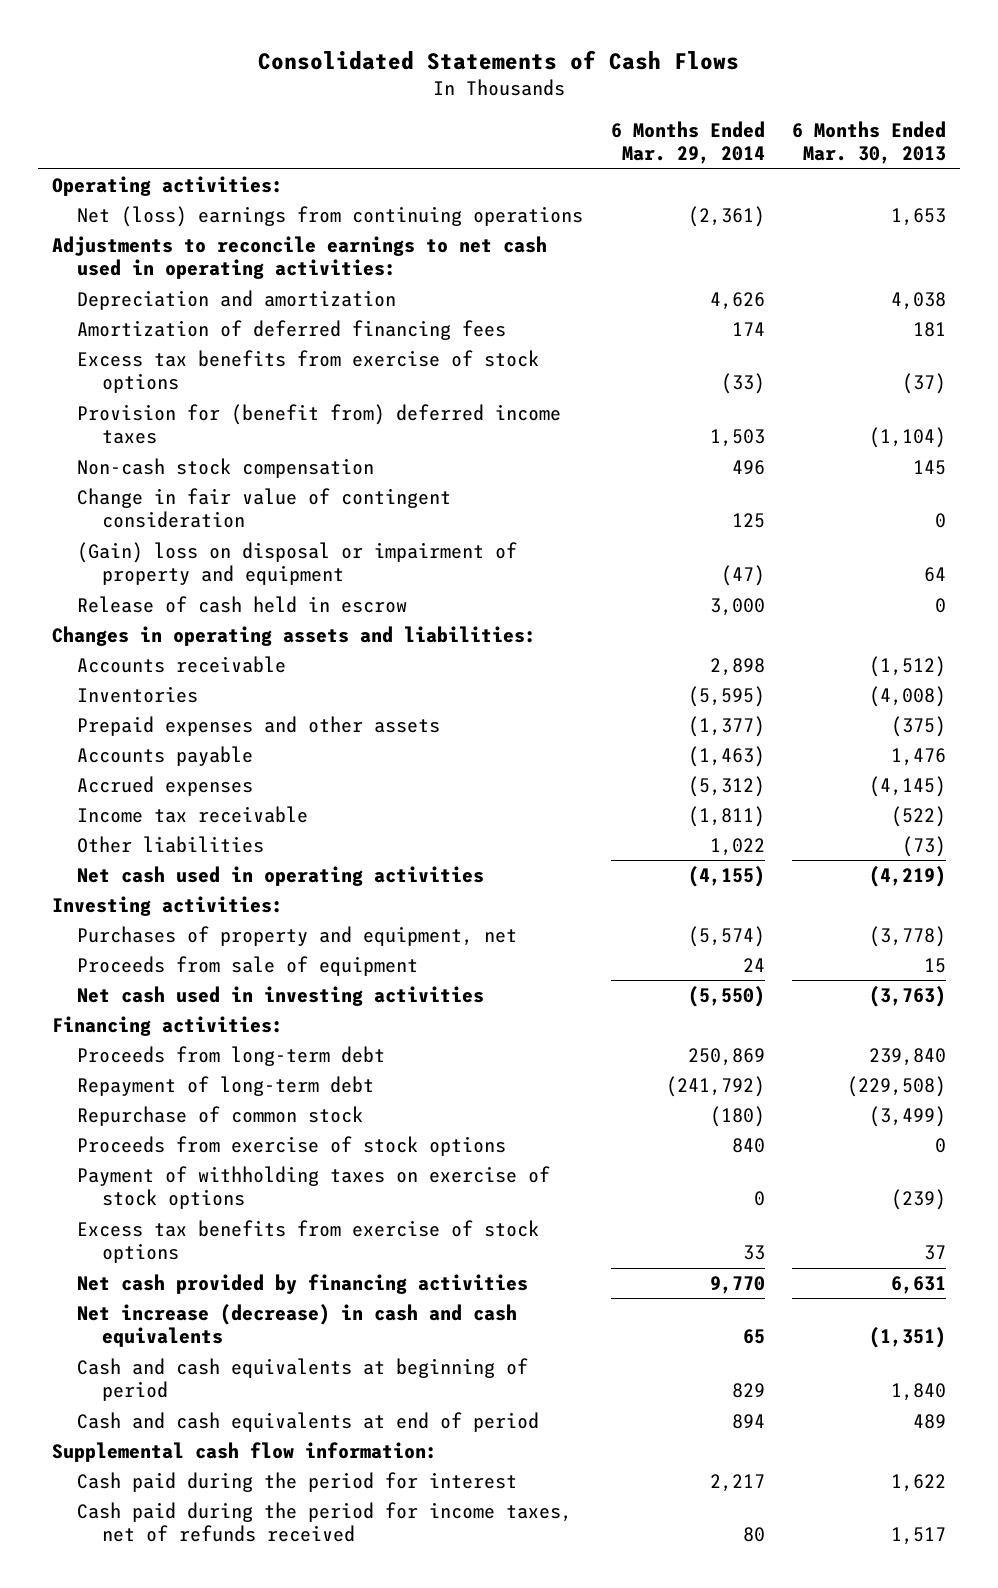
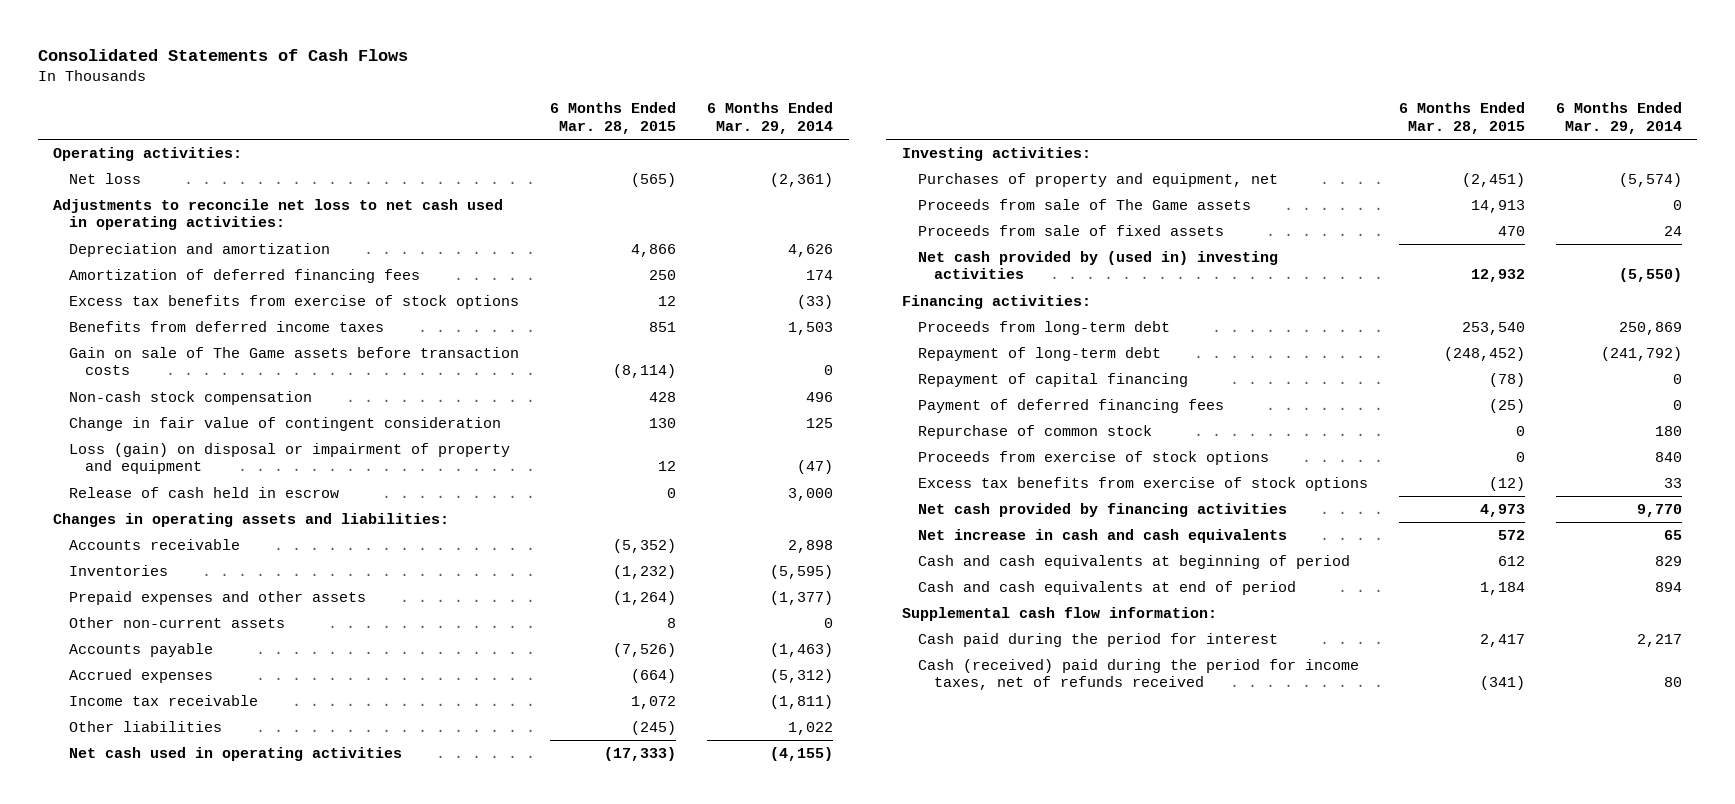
[792,120,947,165] 6 Months Ended Mar. 30, 2013 -> none
none -> [550,102,677,134] 6 Months Ended Mar. 28, 2015
[77,205,584,227] Net (loss) earnings from continuing operations -> [69,172,142,184] Net loss
[51,235,547,280] Adjustments to reconcile earnings to net cash used in operating activities: -> [53,198,504,231] Adjustments to reconcile net loss to net cash used in operating activities:
[77,403,562,445] Provision for (benefit from) deferred income taxes -> [69,320,385,332] Benefits from deferred income taxes
none -> [69,346,520,376] Gain on sale of The Game assets before transaction costs
[77,541,518,586] (Gain) loss on disposal or impairment of property and equipment -> [69,442,511,475] Loss (gain) on disposal or impairment of property and equipment
none -> [69,616,286,628] Other non-current assets
[77,955,419,976] Proceeds from sale of equipment -> [917,198,1251,210] Proceeds from sale of The Game assets
[742,957,765,972] 24 -> [1672,199,1682,210] 0
none -> [917,224,1224,236] Proceeds from sale of fixed assets
[77,985,485,1006] Net cash used in investing activities -> [917,250,1278,280] Net cash provided by (used in) investing activities
none -> [917,372,1188,387] Repayment of capital financing
none -> [917,398,1224,413] Payment of deferred financing fees
[709,1105,765,1127] (180) -> [1654,425,1682,436] 180
[77,1165,551,1210] Payment of withholding taxes on exercise of stock options -> none
[77,1303,518,1348] Net increase (decrease) in cash and cash equivalents -> [917,528,1287,543] Net increase in cash and cash equivalents
[77,1501,573,1543] Cash paid during the period for income taxes, net of refunds received -> [917,658,1359,691] Cash (received) paid during the period for income taxes, net of refunds received

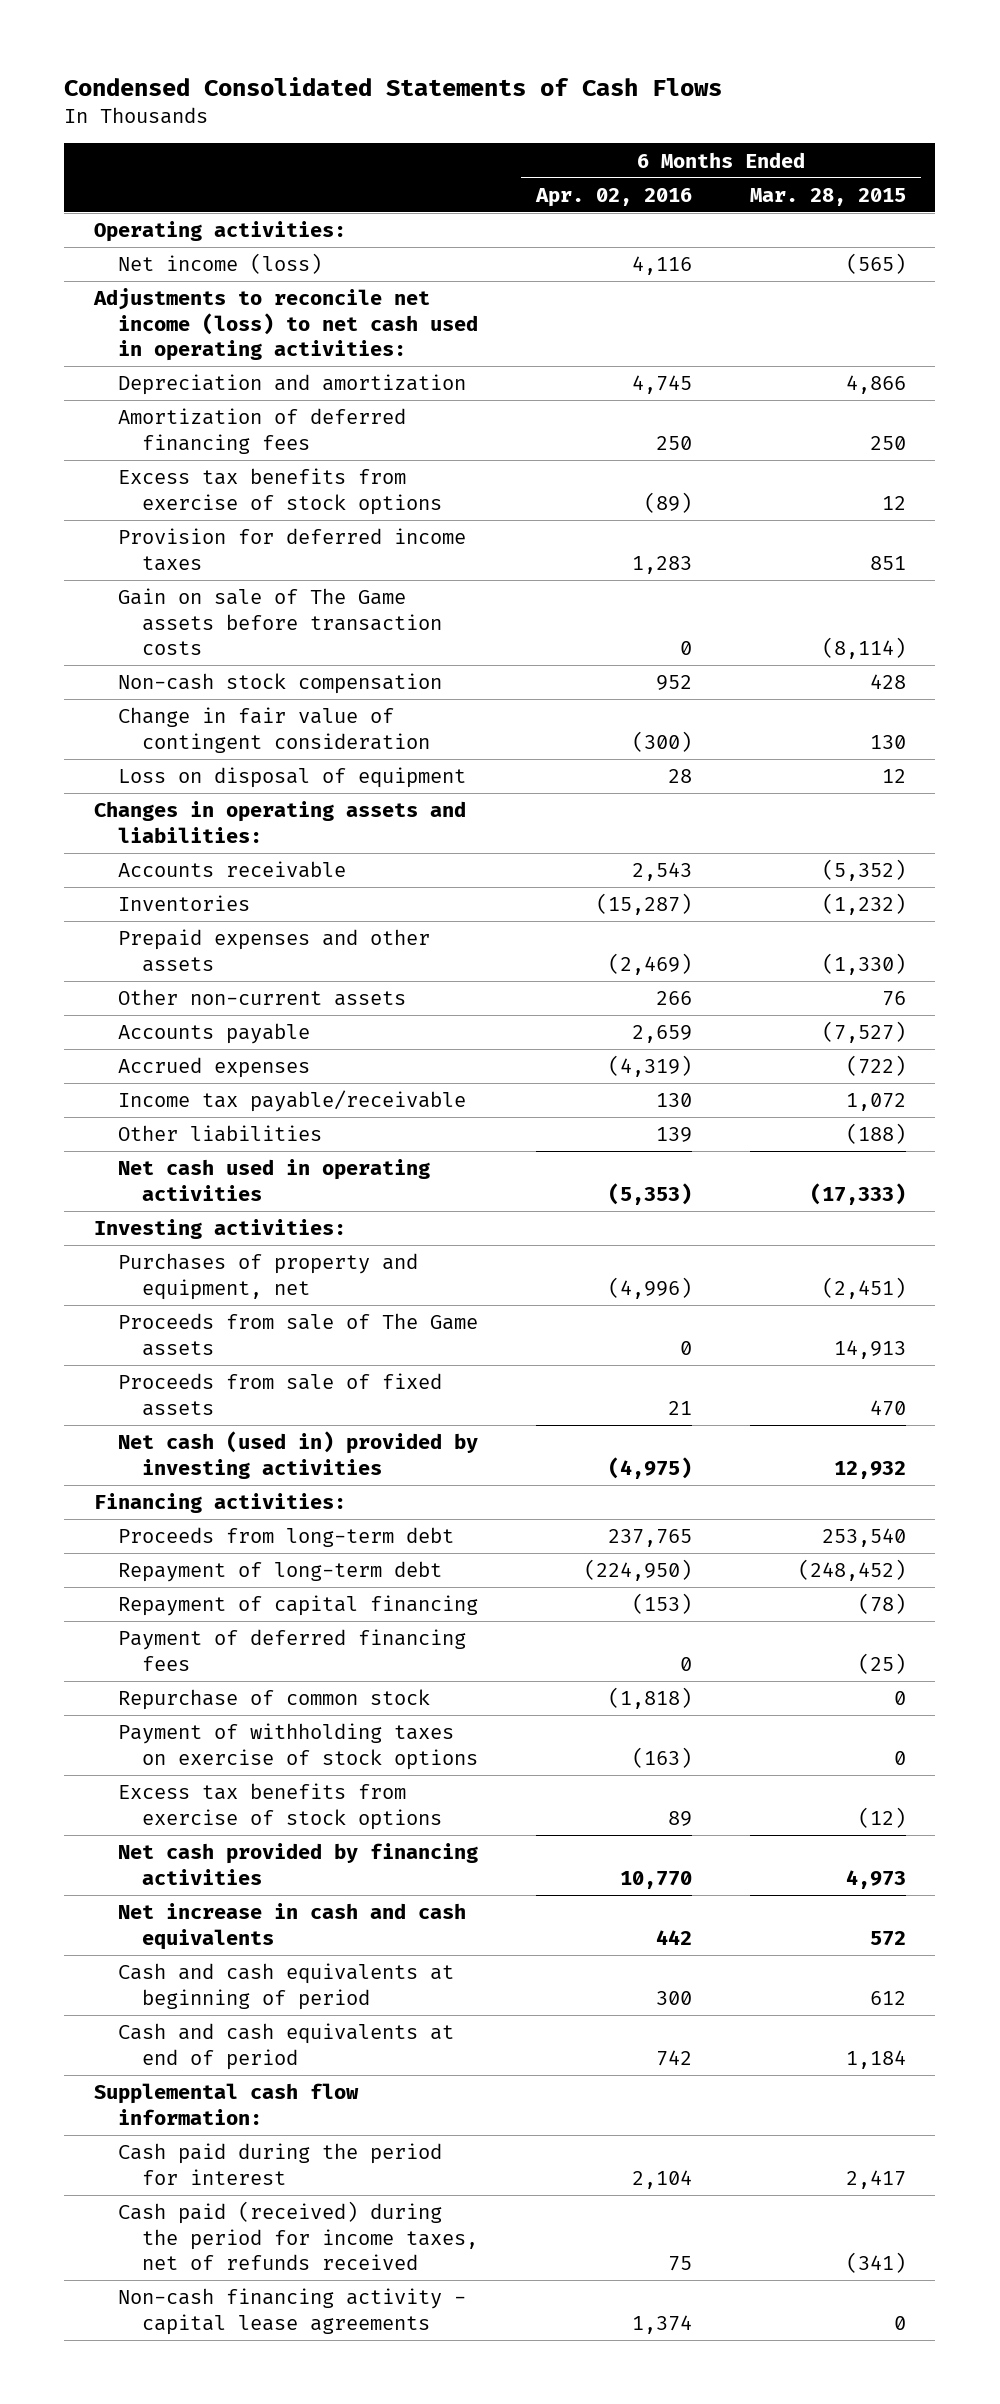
[37,48,408,61] Consolidated Statements of Cash Flows -> [64,76,723,96] Condensed Consolidated Statements of Cash Flows
[707,102,834,134] 6 Months Ended Mar. 29, 2014 -> none
none -> [535,187,693,207] Apr. 02, 2016
[69,172,142,184] Net loss -> [117,253,322,275] Net income (loss)
[53,198,504,231] Adjustments to reconcile net loss to net cash used in operating activities: -> [92,288,478,362] Adjustments to reconcile net income (loss) to net cash used in operating activities:
[69,320,385,332] Benefits from deferred income taxes -> [117,528,466,571] Provision for deferred income taxes
[69,486,340,498] Release of cash held in escrow -> none
[69,442,511,475] Loss (gain) on disposal or impairment of property and equipment -> [117,767,466,789] Loss on disposal of equipment
[613,590,677,605] (1,264) -> [822,952,907,975] (1,330)
[667,617,677,628] 8 -> [882,991,907,1007] 76
[613,642,677,657] (7,526) -> [822,1021,907,1044] (7,527)
[631,668,677,683] (664) -> [846,1055,907,1077] (722)
[69,694,259,706] Income tax receivable -> [117,1090,466,1113] Income tax payable/receivable
[631,720,677,735] (245) -> [846,1123,907,1145] (188)
[917,250,1278,280] Net cash provided by (used in) investing activities -> [117,1431,478,1479] Net cash (used in) provided by investing activities
[917,450,1269,465] Proceeds from exercise of stock options -> none
none -> [117,1723,478,1770] Payment of withholding taxes on exercise of stock options
[917,658,1359,691] Cash (received) paid during the period for income taxes, net of refunds received -> [117,2201,478,2271] Cash paid (received) during the period for income taxes, net of refunds received
none -> [117,2288,466,2335] Non-cash financing activity - capital lease agreements

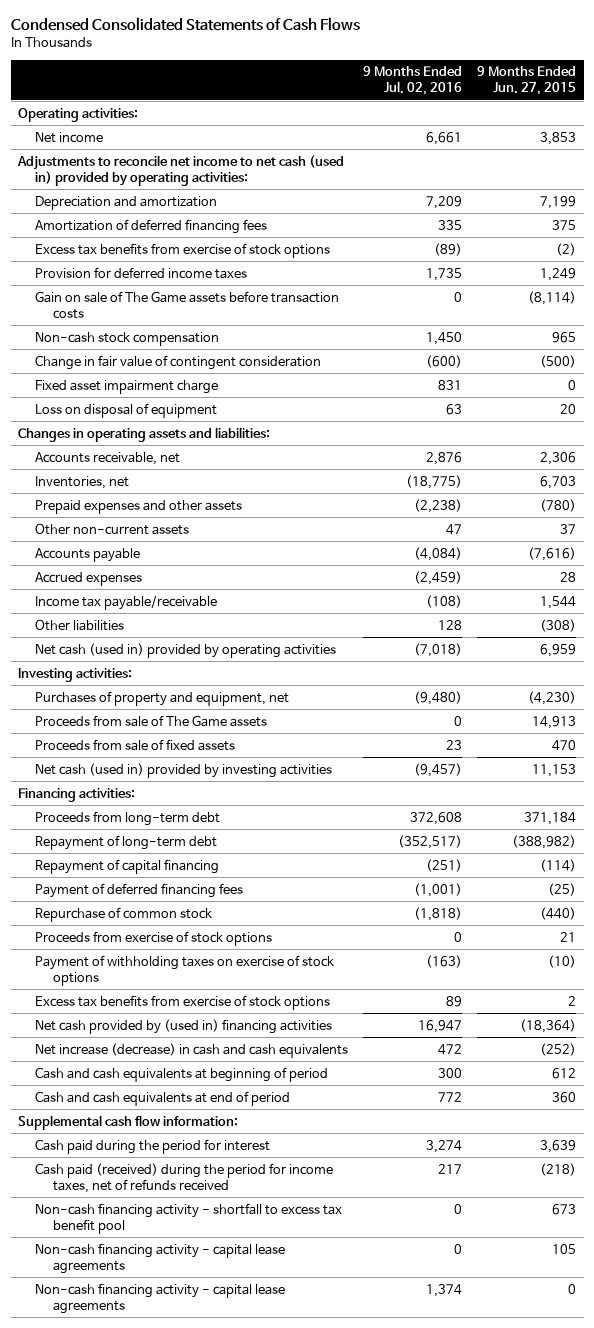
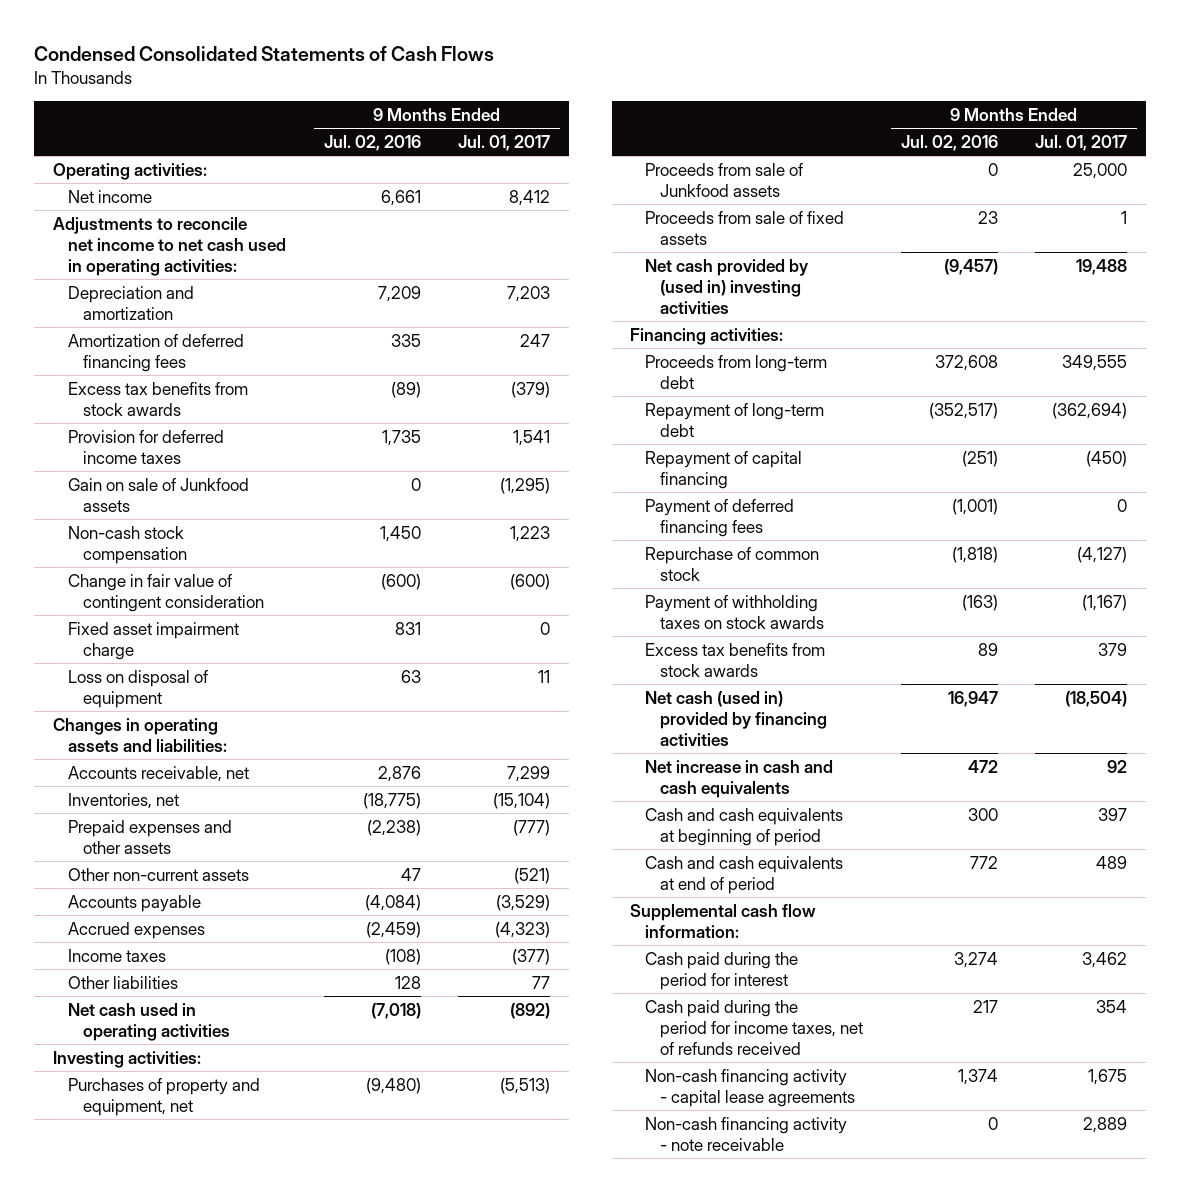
[477,66,577,96] 9 Months Ended Jun. 27, 2015 -> none
none -> [458,134,551,151] Jul. 01, 2017
[17,154,345,186] Adjustments to reconcile net income to net cash (used in) provided by operating activities: -> [53,216,287,276] Adjustments to reconcile net income to net cash used in operating activities:
[35,242,331,258] Excess tax benefits from exercise of stock options -> [68,381,249,416] Excess tax benefits from stock awards
[35,290,340,319] Gain on sale of The Game assets before transaction costs -> [68,477,250,512] Gain on sale of Junkfood assets
[35,594,218,610] Income tax payable/receivable -> [68,948,167,962] Income taxes
[35,642,337,658] Net cash (used in) provided by operating activities -> [68,1002,231,1041] Net cash used in operating activities
[35,714,268,727] Proceeds from sale of The Game assets -> [645,162,804,197] Proceeds from sale of Junkfood assets
[35,762,333,778] Net cash (used in) provided by investing activities -> [645,258,810,314] Net cash provided by (used in) investing activities
[35,930,273,946] Proceeds from exercise of stock options -> none
[35,954,335,986] Payment of withholding taxes on exercise of stock options -> [645,594,825,629] Payment of withholding taxes on stock awards
[35,994,331,1010] Excess tax benefits from exercise of stock options -> [645,642,826,677] Excess tax benefits from stock awards
[35,1018,333,1034] Net cash provided by (used in) financing activities -> [645,690,828,746] Net cash (used in) provided by financing activities
[35,1042,349,1058] Net increase (decrease) in cash and cash equivalents -> [645,759,834,798] Net increase in cash and cash equivalents
[35,1202,343,1234] Non-cash financing activity - shortfall to excess tax benefit pool -> none
[35,1242,286,1274] Non-cash financing activity - capital lease agreements -> none
[35,1162,334,1193] Cash paid (received) during the period for income taxes, net of refunds received -> [645,999,864,1055] Cash paid during the period for income taxes, net of refunds received
none -> [645,1116,848,1151] Non-cash financing activity - note receivable

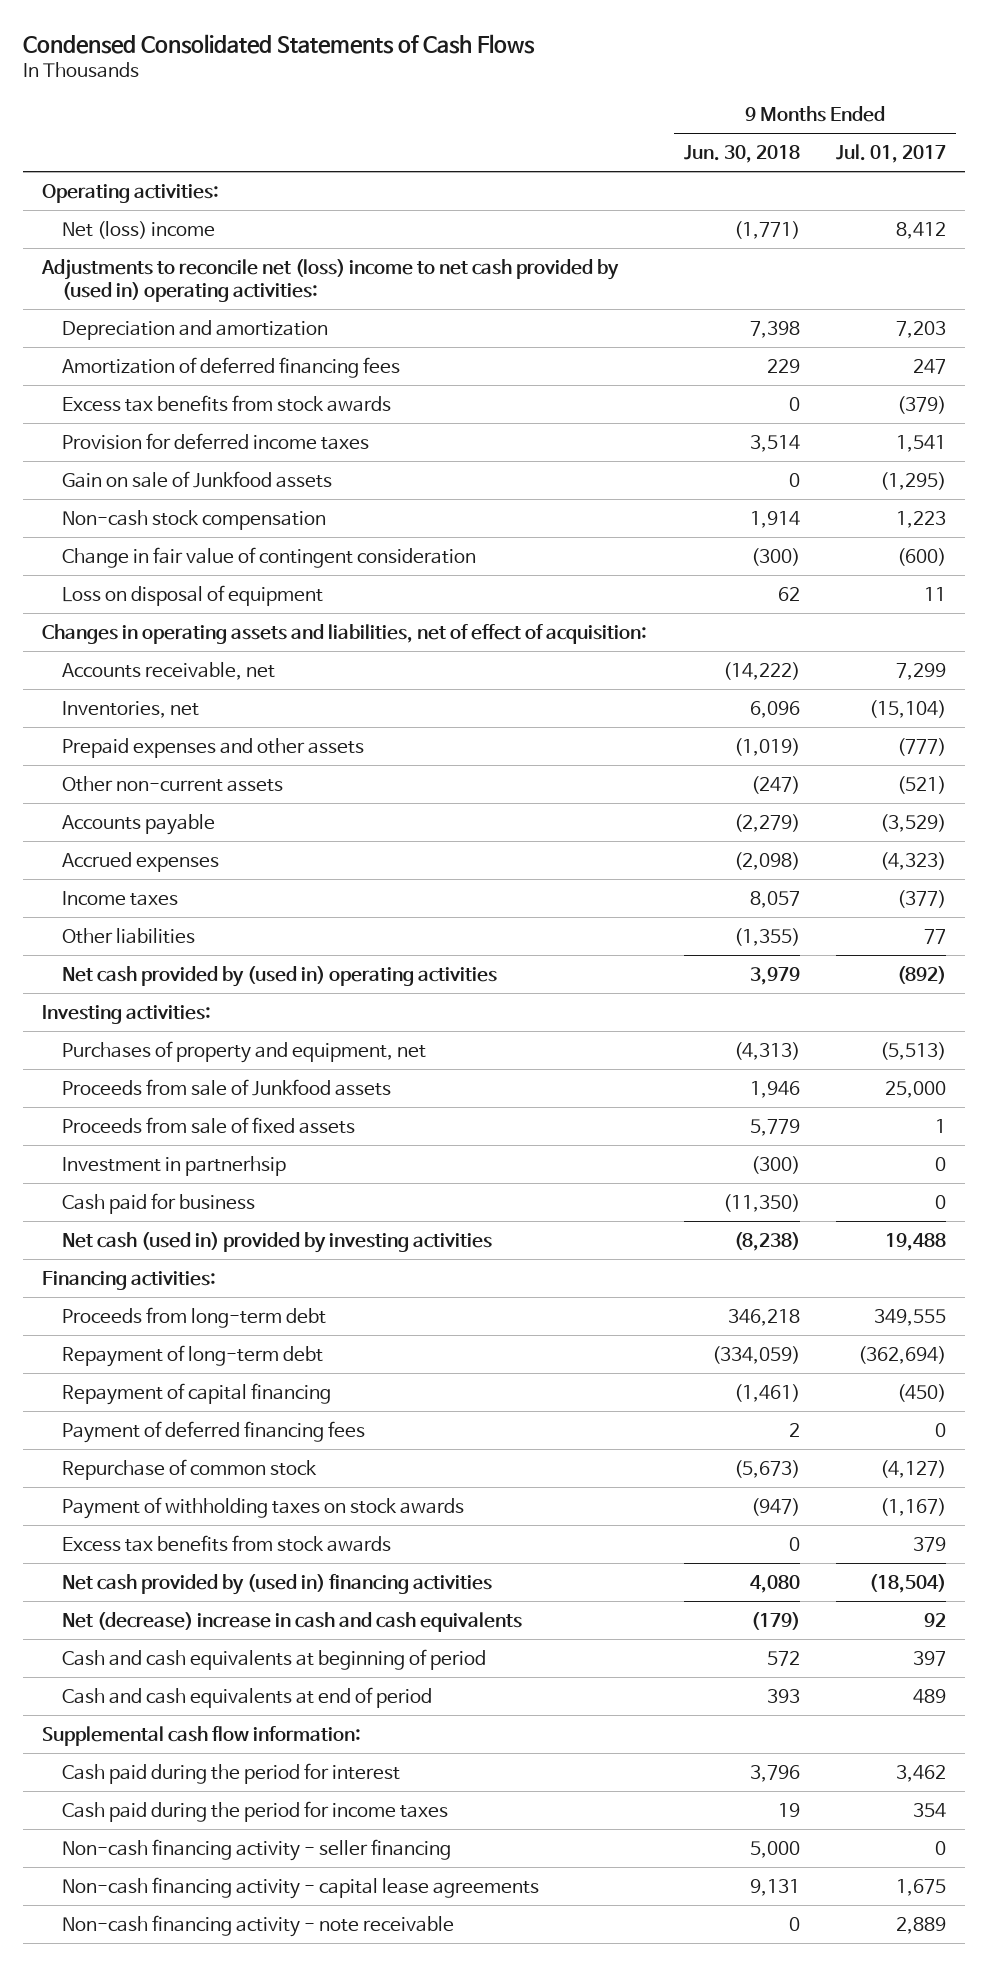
[323,134,421,151] Jul. 02, 2016 -> none
none -> [683,145,800,164] Jun. 30, 2018
[68,189,153,203] Net income -> [61,220,215,239] Net (loss) income
[53,216,287,276] Adjustments to reconcile net income to net cash used in operating activities: -> [40,258,619,303] Adjustments to reconcile net (loss) income to net cash provided by (used in) operating activities:
[68,621,240,660] Fixed asset impairment charge -> none
[53,717,228,752] Changes in operating assets and liabilities: -> [41,623,647,644] Changes in operating assets and liabilities, net of effect of acquisition:
[68,1002,231,1041] Net cash used in operating activities -> [61,965,497,987] Net cash provided by (used in) operating activities
none -> [61,1155,286,1176] Investment in partnerhsip
none -> [61,1192,255,1214] Cash paid for business
[645,258,810,314] Net cash provided by (used in) investing activities -> [61,1231,492,1253] Net cash (used in) provided by investing activities
[645,690,828,746] Net cash (used in) provided by financing activities -> [61,1573,492,1595] Net cash provided by (used in) financing activities
[645,759,834,798] Net increase in cash and cash equivalents -> [61,1611,522,1632] Net (decrease) increase in cash and cash equivalents
[645,999,864,1055] Cash paid during the period for income taxes, net of refunds received -> [61,1800,448,1822] Cash paid during the period for income taxes
none -> [61,1838,451,1861] Non-cash financing activity - seller financing

